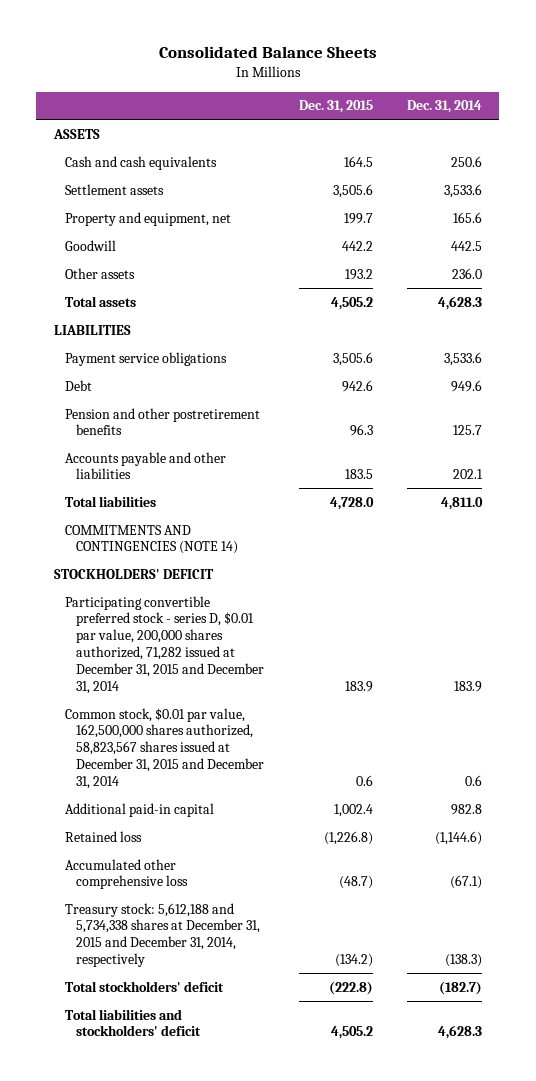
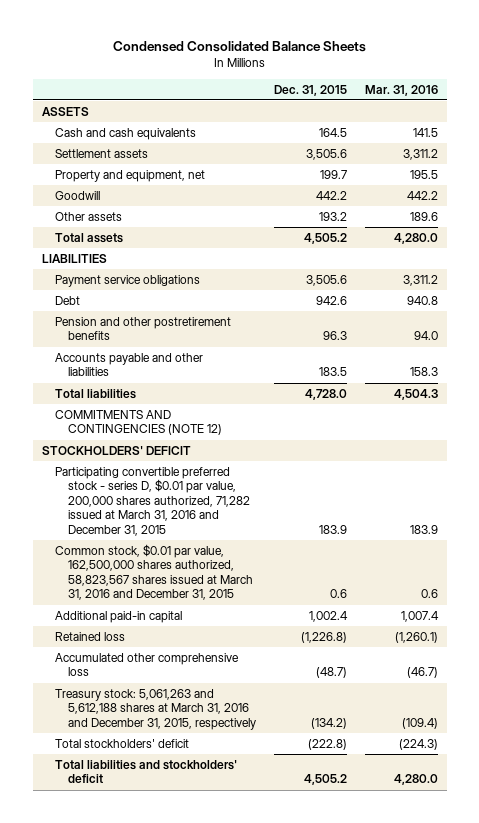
[158,46,377,59] Consolidated Balance Sheets -> [112,41,366,53] Condensed Consolidated Balance Sheets
[407,100,483,114] Dec. 31, 2014 -> none
none -> [364,84,438,96] Mar. 31, 2016
[64,524,238,555] COMMITMENTS AND CONTINGENCIES (NOTE 14) -> [54,409,222,436] COMMITMENTS AND CONTINGENCIES (NOTE 12)
[64,595,264,694] Participating convertible preferred stock - series D, $0.01 par value, 200,000 shares authorized, 71,282 issued at December 31, 2015 and December 31, 2014 -> [54,466,250,536] Participating convertible preferred stock - series D, $0.01 par value, 200,000 shares authorized, 71,282 issued at March 31, 2016 and December 31, 2015
[64,707,264,789] Common stock, $0.01 par value, 162,500,000 shares authorized, 58,823,567 shares issued at December 31, 2015 and December 31, 2014 -> [54,543,253,601] Common stock, $0.01 par value, 162,500,000 shares authorized, 58,823,567 shares issued at March 31, 2016 and December 31, 2015
[64,902,260,968] Treasury stock: 5,612,188 and 5,734,338 shares at December 31, 2015 and December 31, 2014, respectively -> [54,688,256,730] Treasury stock: 5,061,263 and 5,612,188 shares at March 31, 2016 and December 31, 2015, respectively

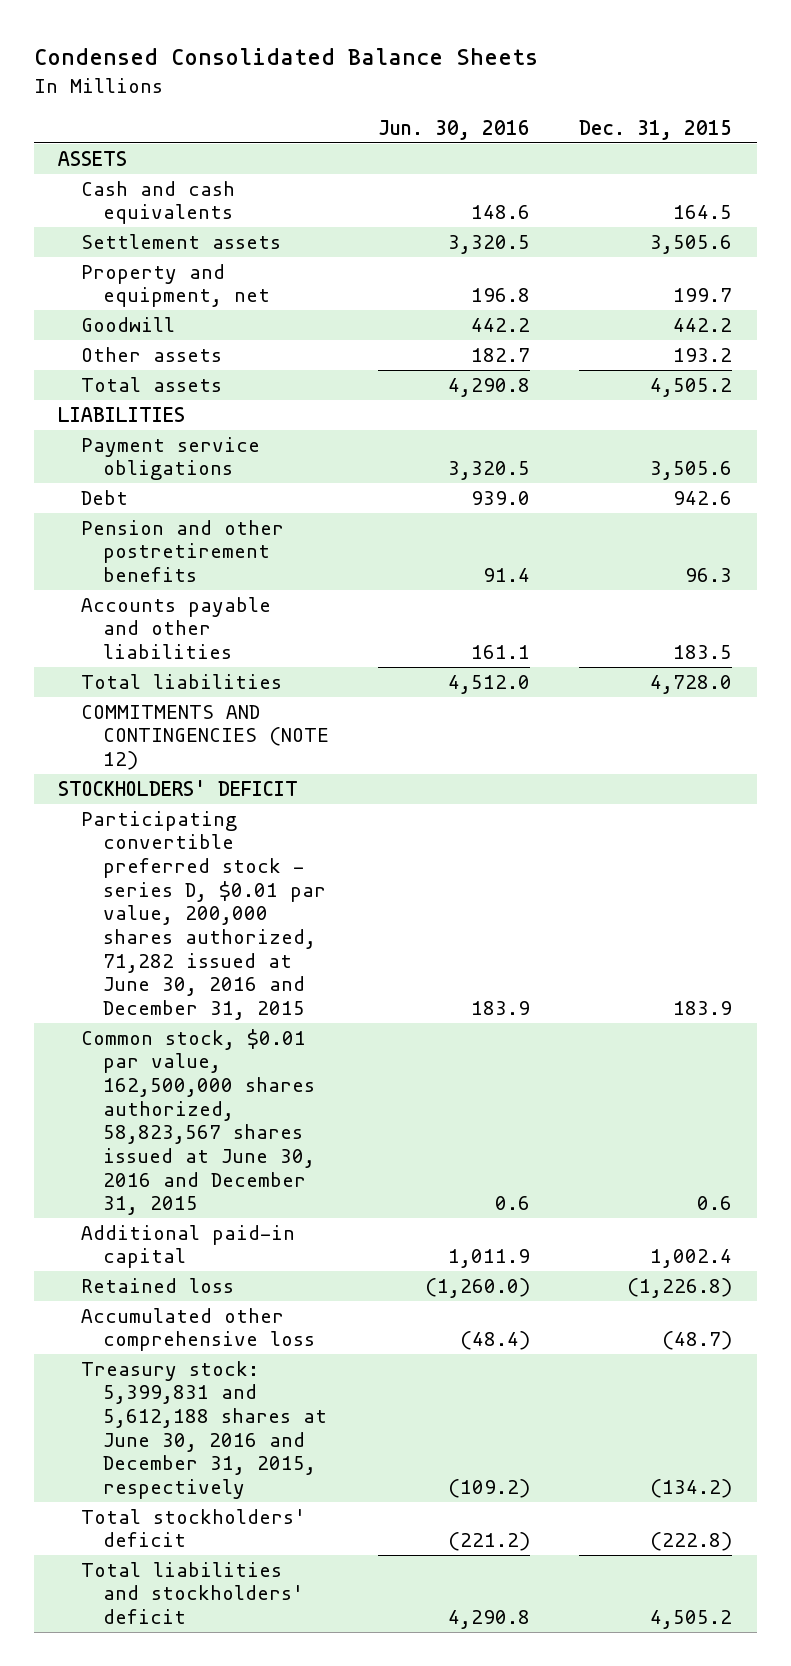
[364,84,438,96] Mar. 31, 2016 -> none
none -> [378,120,531,141] Jun. 30, 2016
[54,466,250,536] Participating convertible preferred stock - series D, $0.01 par value, 200,000 shares authorized, 71,282 issued at March 31, 2016 and December 31, 2015 -> [80,810,327,1020] Participating convertible preferred stock - series D, $0.01 par value, 200,000 shares authorized, 71,282 issued at June 30, 2016 and December 31, 2015
[54,543,253,601] Common stock, $0.01 par value, 162,500,000 shares authorized, 58,823,567 shares issued at March 31, 2016 and December 31, 2015 -> [80,1028,316,1216] Common stock, $0.01 par value, 162,500,000 shares authorized, 58,823,567 shares issued at June 30, 2016 and December 31, 2015
[54,688,256,730] Treasury stock: 5,061,263 and 5,612,188 shares at March 31, 2016 and December 31, 2015, respectively -> [80,1360,328,1499] Treasury stock: 5,399,831 and 5,612,188 shares at June 30, 2016 and December 31, 2015, respectively

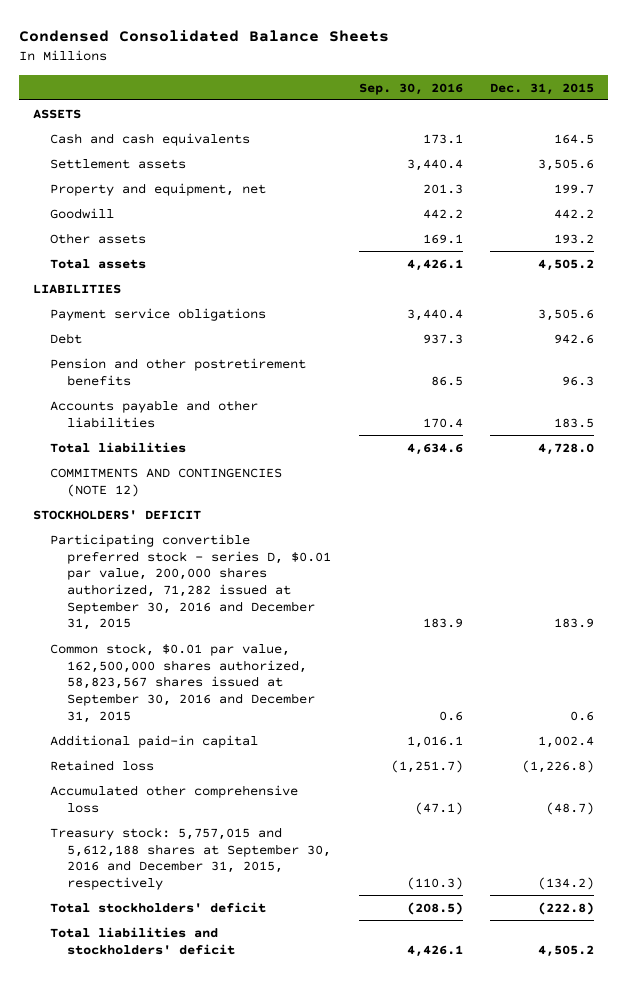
[378,120,531,141] Jun. 30, 2016 -> none
none -> [358,82,463,95] Sep. 30, 2016
[80,810,327,1020] Participating convertible preferred stock - series D, $0.01 par value, 200,000 shares authorized, 71,282 issued at June 30, 2016 and December 31, 2015 -> [49,533,331,631] Participating convertible preferred stock - series D, $0.01 par value, 200,000 shares authorized, 71,282 issued at September 30, 2016 and December 31, 2015
[80,1028,316,1216] Common stock, $0.01 par value, 162,500,000 shares authorized, 58,823,567 shares issued at June 30, 2016 and December 31, 2015 -> [49,642,315,723] Common stock, $0.01 par value, 162,500,000 shares authorized, 58,823,567 shares issued at September 30, 2016 and December 31, 2015
[80,1360,328,1499] Treasury stock: 5,399,831 and 5,612,188 shares at June 30, 2016 and December 31, 2015, respectively -> [49,826,331,890] Treasury stock: 5,757,015 and 5,612,188 shares at September 30, 2016 and December 31, 2015, respectively

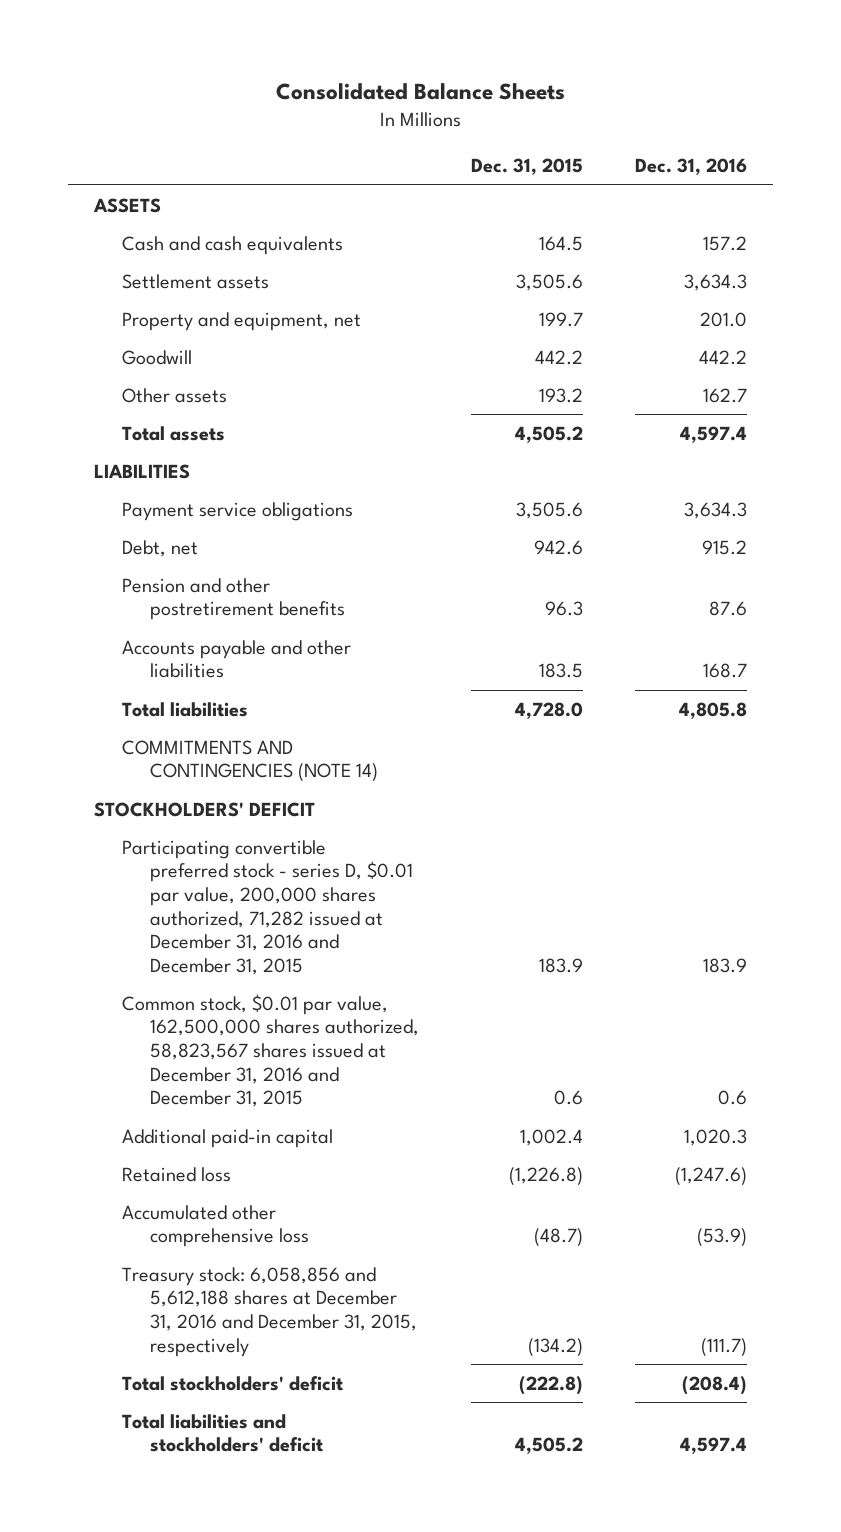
[19,30,390,43] Condensed Consolidated Balance Sheets -> [275,83,565,101] Consolidated Balance Sheets
[358,82,463,95] Sep. 30, 2016 -> none
none -> [634,157,747,175] Dec. 31, 2016
[49,332,82,344] Debt -> [122,539,199,557] Debt, net
[49,467,282,497] COMMITMENTS AND CONTINGENCIES (NOTE 12) -> [122,739,379,783] COMMITMENTS AND CONTINGENCIES (NOTE 14)
[49,533,331,631] Participating convertible preferred stock - series D, $0.01 par value, 200,000 shares authorized, 71,282 issued at September 30, 2016 and December 31, 2015 -> [122,839,414,975] Participating convertible preferred stock - series D, $0.01 par value, 200,000 shares authorized, 71,282 issued at December 31, 2016 and December 31, 2015
[49,642,315,723] Common stock, $0.01 par value, 162,500,000 shares authorized, 58,823,567 shares issued at September 30, 2016 and December 31, 2015 -> [122,993,420,1108] Common stock, $0.01 par value, 162,500,000 shares authorized, 58,823,567 shares issued at December 31, 2016 and December 31, 2015
[49,826,331,890] Treasury stock: 5,757,015 and 5,612,188 shares at September 30, 2016 and December 31, 2015, respectively -> [122,1266,418,1357] Treasury stock: 6,058,856 and 5,612,188 shares at December 31, 2016 and December 31, 2015, respectively

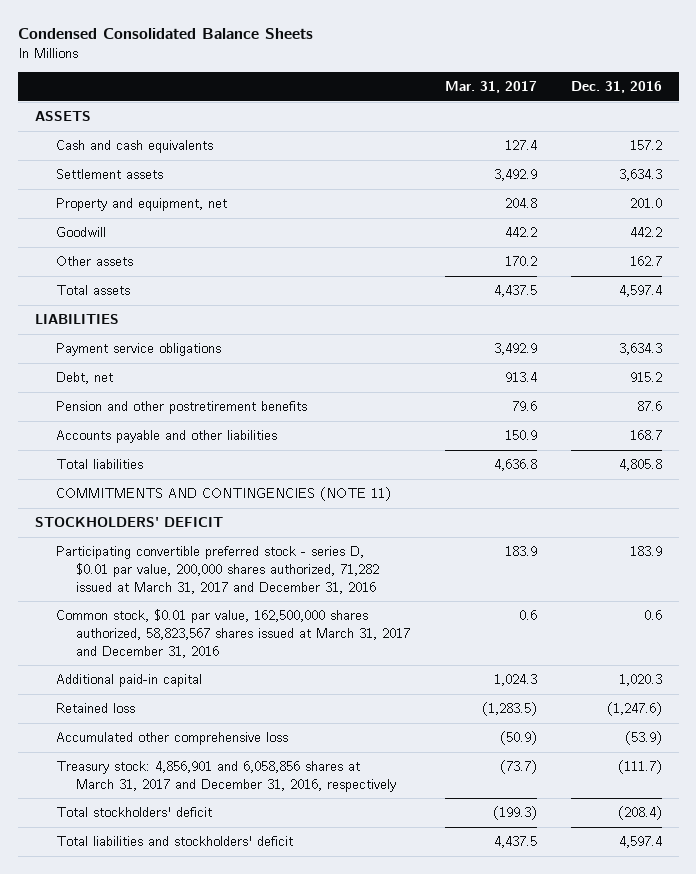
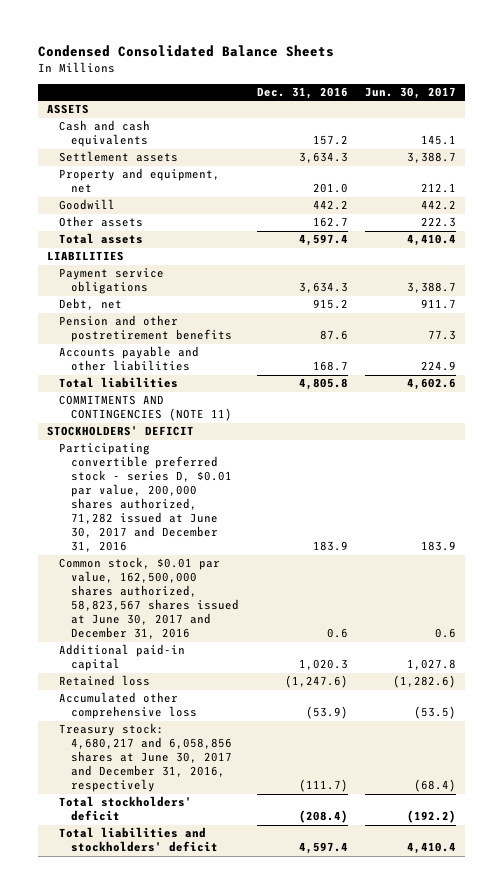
[444,81,537,94] Mar. 31, 2017 -> none
none -> [365,87,457,100] Jun. 30, 2017
[55,546,380,594] Participating convertible preferred stock - series D, $0.01 par value, 200,000 shares authorized, 71,282 issued at March 31, 2017 and December 31, 2016 -> [58,443,232,553] Participating convertible preferred stock - series D, $0.01 par value, 200,000 shares authorized, 71,282 issued at June 30, 2017 and December 31, 2016
[55,609,411,658] Common stock, $0.01 par value, 162,500,000 shares authorized, 58,823,567 shares issued at March 31, 2017 and December 31, 2016 -> [58,557,239,640] Common stock, $0.01 par value, 162,500,000 shares authorized, 58,823,567 shares issued at June 30, 2017 and December 31, 2016
[55,761,397,792] Treasury stock: 4,856,901 and 6,058,856 shares at March 31, 2017 and December 31, 2016, respectively -> [58,723,232,793] Treasury stock: 4,680,217 and 6,058,856 shares at June 30, 2017 and December 31, 2016, respectively

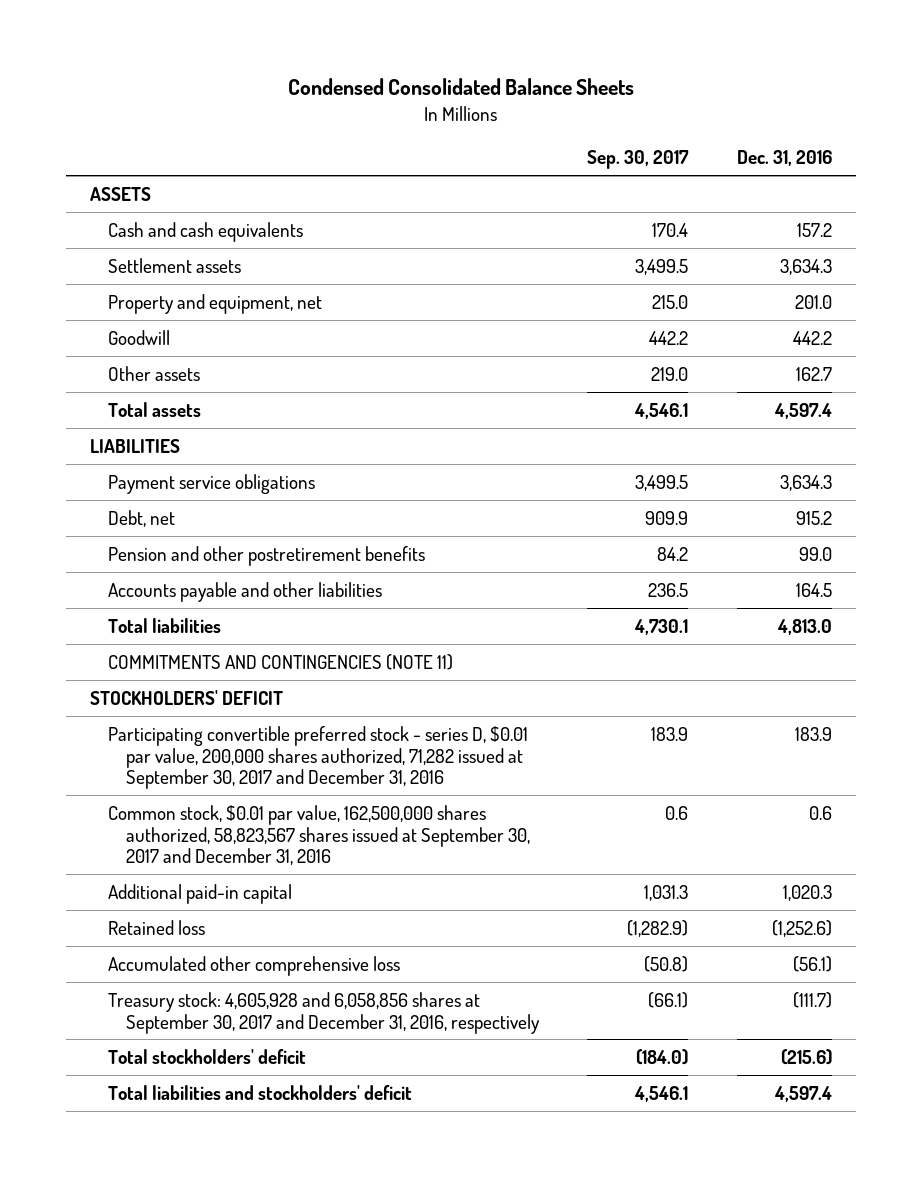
[365,87,457,100] Jun. 30, 2017 -> none
none -> [587,150,690,170] Sep. 30, 2017
[319,330,348,341] 87.6 -> [798,546,832,561] 99.0
[312,361,348,372] 168.7 -> [795,582,832,597] 164.5
[298,378,348,391] 4,805.8 -> [776,618,832,635] 4,813.0
[58,443,232,553] Participating convertible preferred stock - series D, $0.01 par value, 200,000 shares authorized, 71,282 issued at June 30, 2017 and December 31, 2016 -> [107,725,528,790] Participating convertible preferred stock - series D, $0.01 par value, 200,000 shares authorized, 71,282 issued at September 30, 2017 and December 31, 2016
[58,557,239,640] Common stock, $0.01 par value, 162,500,000 shares authorized, 58,823,567 shares issued at June 30, 2017 and December 31, 2016 -> [107,804,530,866] Common stock, $0.01 par value, 162,500,000 shares authorized, 58,823,567 shares issued at September 30, 2017 and December 31, 2016
[284,675,348,689] (1,247.6) -> [771,919,832,937] (1,252.6)
[305,706,348,720] (53.9) -> [792,955,832,972] (56.1)
[58,723,232,793] Treasury stock: 4,680,217 and 6,058,856 shares at June 30, 2017 and December 31, 2016, respectively -> [107,991,540,1034] Treasury stock: 4,605,928 and 6,058,856 shares at September 30, 2017 and December 31, 2016, respectively
[298,810,348,824] (208.4) -> [780,1048,832,1065] (215.6)

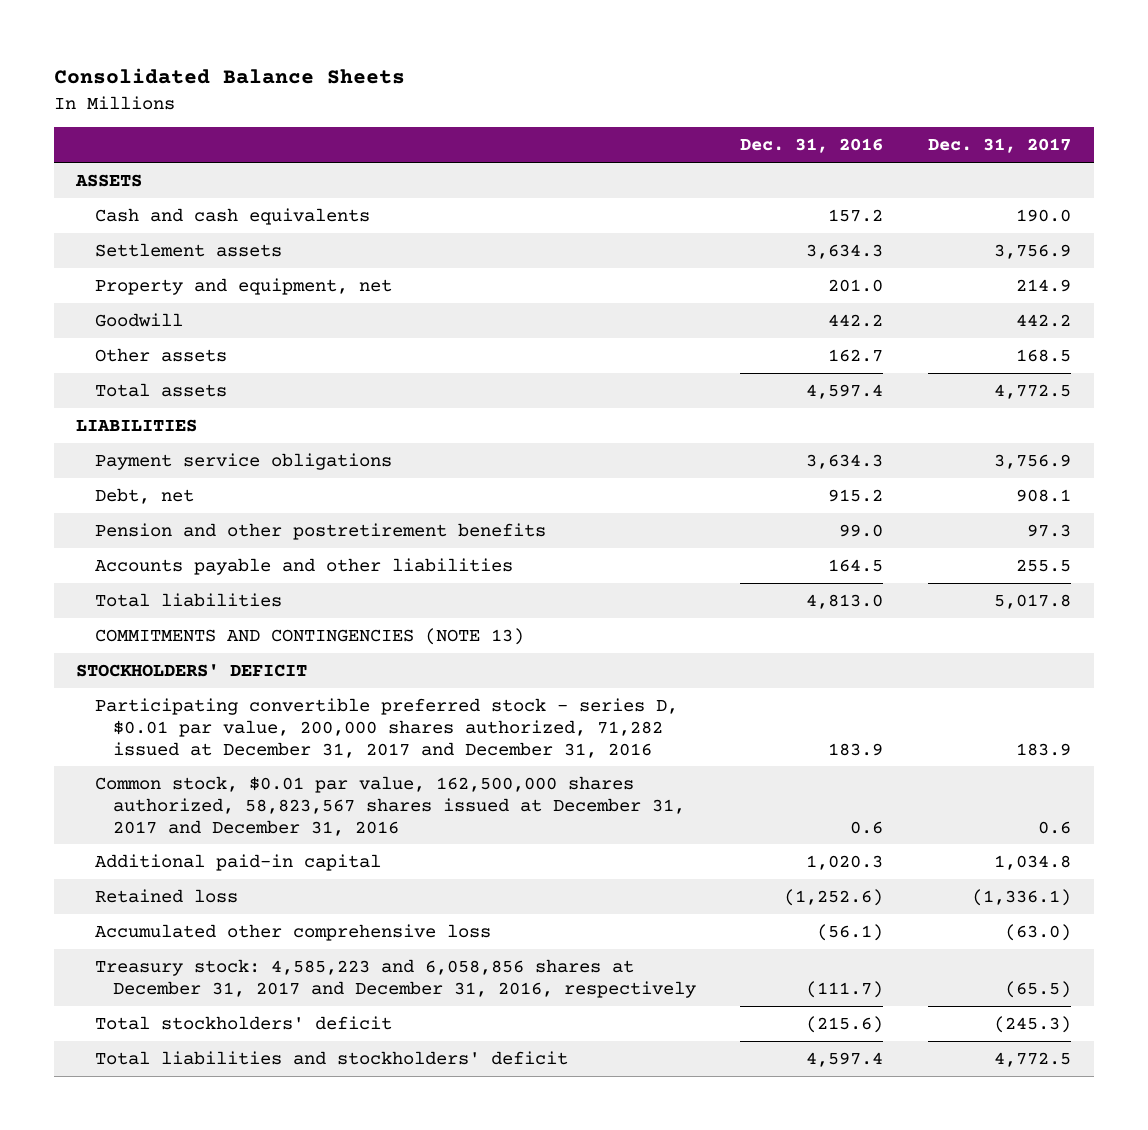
[287,78,634,96] Condensed Consolidated Balance Sheets -> [53,68,405,85] Consolidated Balance Sheets
[587,150,690,170] Sep. 30, 2017 -> none
none -> [928,138,1072,154] Dec. 31, 2017
[107,653,453,670] COMMITMENTS AND CONTINGENCIES (NOTE 11) -> [94,627,524,645] COMMITMENTS AND CONTINGENCIES (NOTE 13)
[107,725,528,790] Participating convertible preferred stock - series D, $0.01 par value, 200,000 shares authorized, 71,282 issued at September 30, 2017 and December 31, 2016 -> [94,697,678,758] Participating convertible preferred stock - series D, $0.01 par value, 200,000 shares authorized, 71,282 issued at December 31, 2017 and December 31, 2016
[107,804,530,866] Common stock, $0.01 par value, 162,500,000 shares authorized, 58,823,567 shares issued at September 30, 2017 and December 31, 2016 -> [94,775,685,836] Common stock, $0.01 par value, 162,500,000 shares authorized, 58,823,567 shares issued at December 31, 2017 and December 31, 2016
[107,991,540,1034] Treasury stock: 4,605,928 and 6,058,856 shares at September 30, 2017 and December 31, 2016, respectively -> [94,958,696,998] Treasury stock: 4,585,223 and 6,058,856 shares at December 31, 2017 and December 31, 2016, respectively

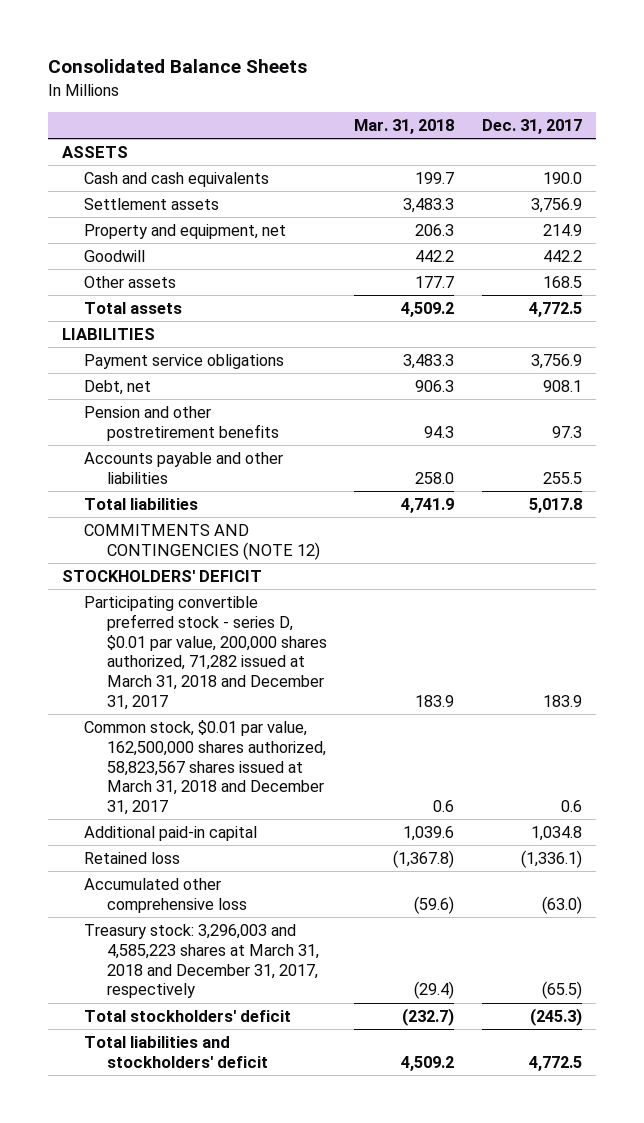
[740,138,884,154] Dec. 31, 2016 -> none
none -> [354,118,455,134] Mar. 31, 2018
[94,627,524,645] COMMITMENTS AND CONTINGENCIES (NOTE 13) -> [84,523,320,560] COMMITMENTS AND CONTINGENCIES (NOTE 12)
[94,697,678,758] Participating convertible preferred stock - series D, $0.01 par value, 200,000 shares authorized, 71,282 issued at December 31, 2017 and December 31, 2016 -> [84,595,327,710] Participating convertible preferred stock - series D, $0.01 par value, 200,000 shares authorized, 71,282 issued at March 31, 2018 and December 31, 2017
[94,775,685,836] Common stock, $0.01 par value, 162,500,000 shares authorized, 58,823,567 shares issued at December 31, 2017 and December 31, 2016 -> [84,719,326,816] Common stock, $0.01 par value, 162,500,000 shares authorized, 58,823,567 shares issued at March 31, 2018 and December 31, 2017
[94,958,696,998] Treasury stock: 4,585,223 and 6,058,856 shares at December 31, 2017 and December 31, 2016, respectively -> [84,923,319,999] Treasury stock: 3,296,003 and 4,585,223 shares at March 31, 2018 and December 31, 2017, respectively

